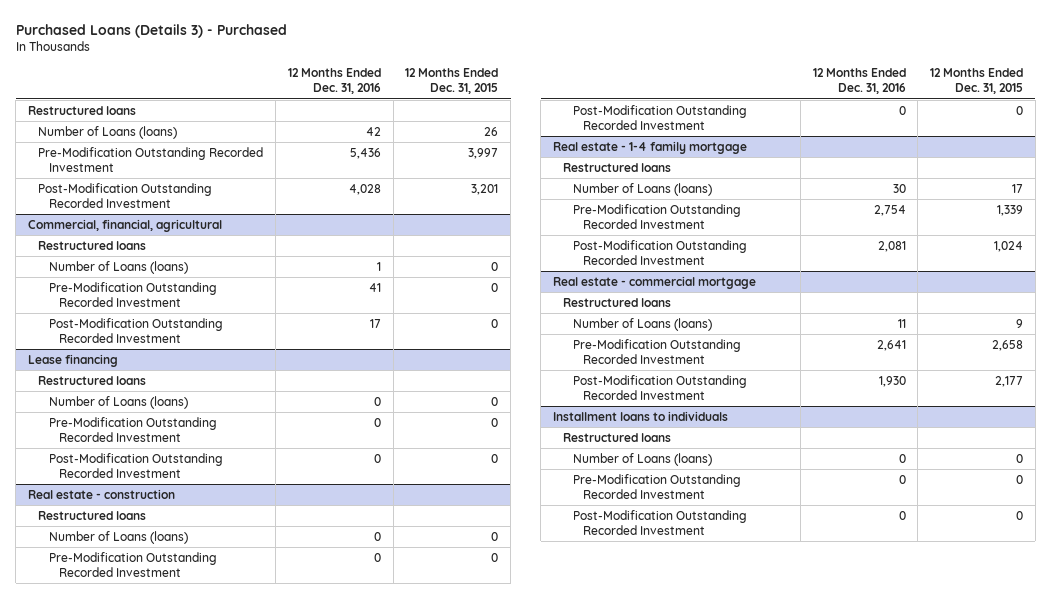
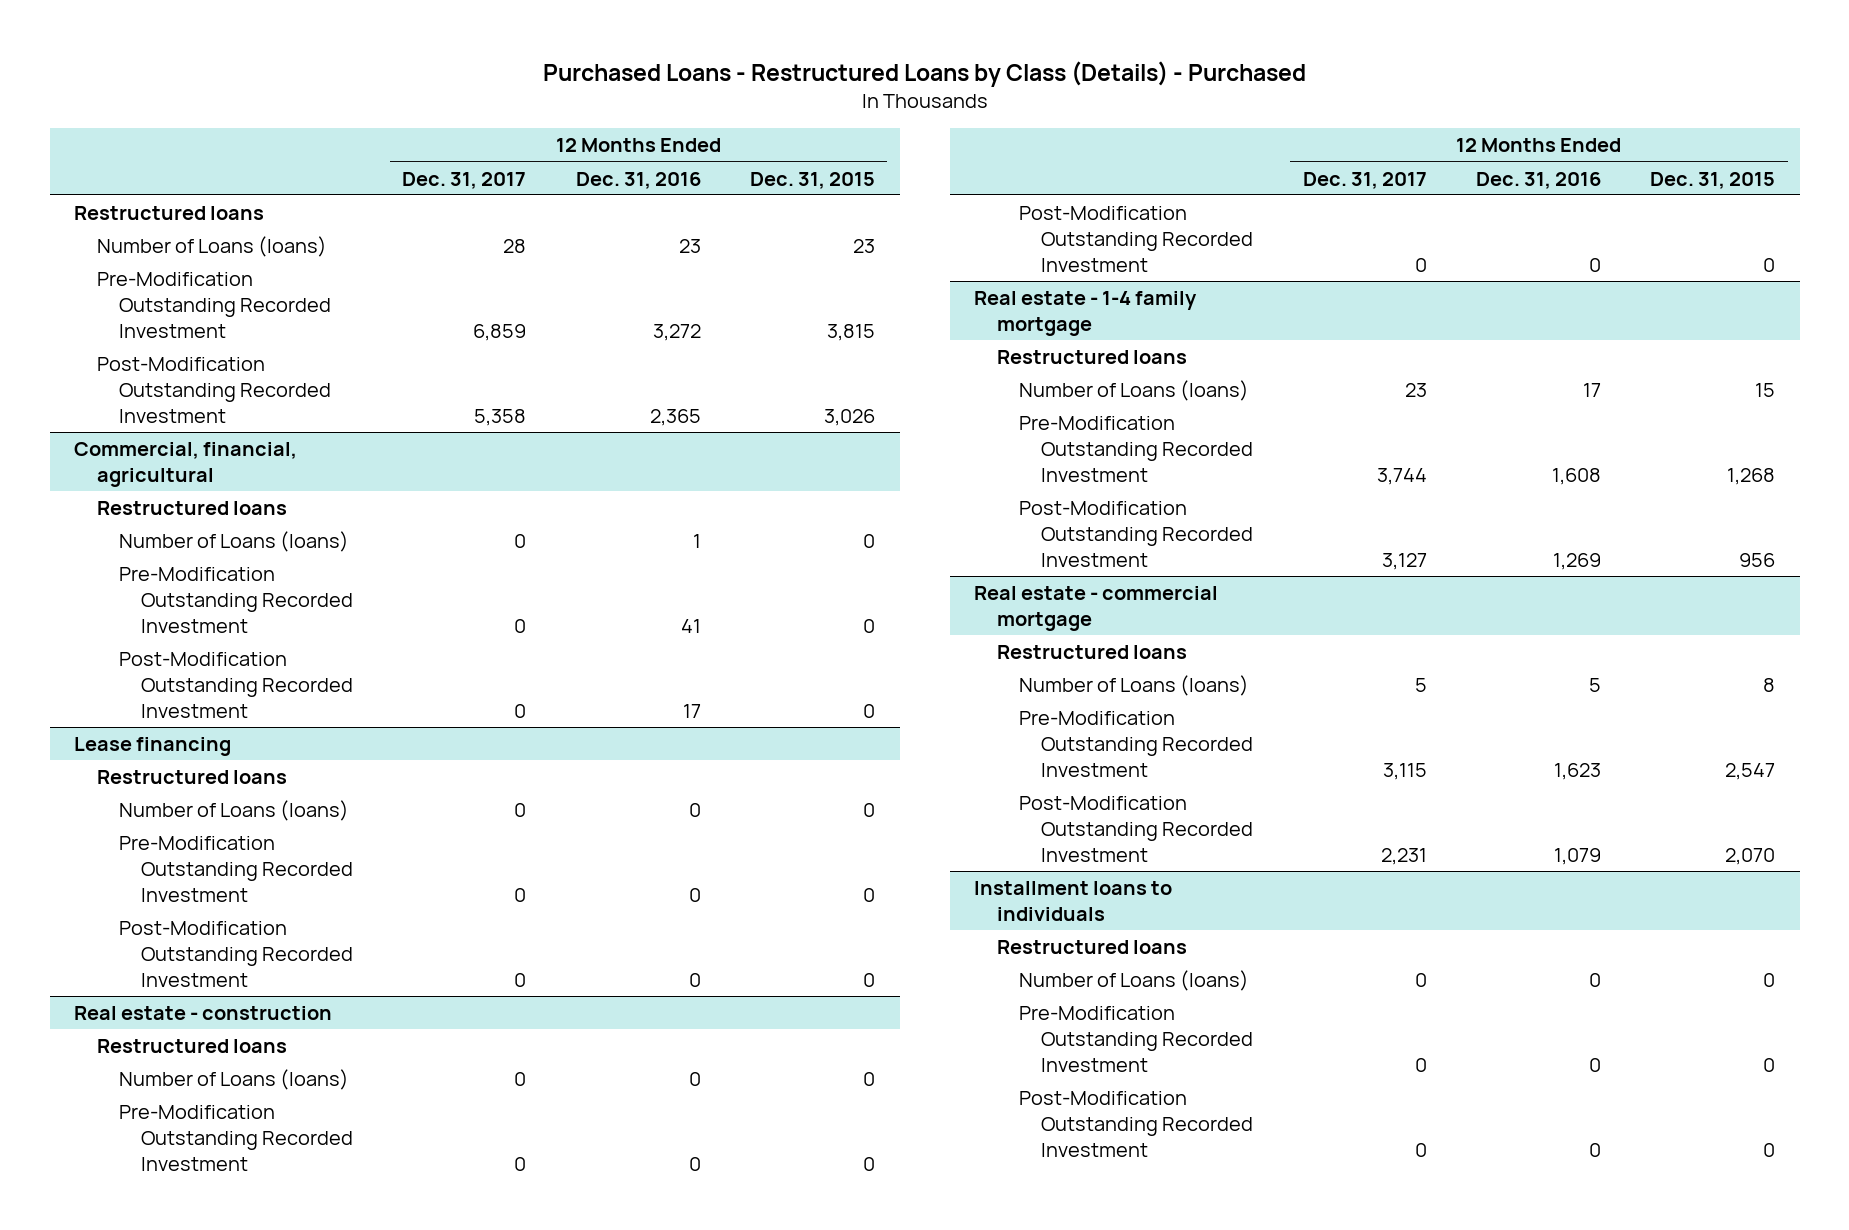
[15,23,287,38] Purchased Loans (Details 3) - Purchased -> [542,60,1306,87] Purchased Loans - Restructured Loans by Class (Details) - Purchased
none -> [402,171,527,189] Dec. 31, 2017
[365,126,381,136] 42 -> [678,239,701,254] 23
[484,126,499,136] 26 -> [852,239,875,254] 23
[349,147,381,159] 5,436 -> [652,323,701,341] 3,272
[468,147,499,159] 3,997 -> [826,323,875,341] 3,815
[348,183,381,195] 4,028 -> [649,408,701,426] 2,365
[471,183,499,195] 3,201 -> [823,408,875,426] 3,026
[892,183,906,193] 30 -> [1582,383,1601,398] 17
[1012,183,1024,193] 17 -> [1755,383,1776,398] 15
[873,204,906,216] 2,754 -> [1551,467,1601,485] 1,608
[997,204,1024,216] 1,339 -> [1727,467,1776,485] 1,268
[877,240,906,252] 2,081 -> [1552,552,1601,570] 1,269
[994,240,1024,252] 1,024 -> [1739,552,1776,567] 956
[897,318,906,328] 11 -> [1588,678,1601,693] 5
[1016,318,1024,328] 9 -> [1763,678,1776,693] 8
[876,339,906,351] 2,641 -> [1553,762,1601,780] 1,623
[992,339,1024,351] 2,658 -> [1725,762,1776,780] 2,547
[878,375,906,387] 1,930 -> [1553,847,1601,865] 1,079
[995,375,1024,387] 2,177 -> [1725,847,1776,865] 2,070

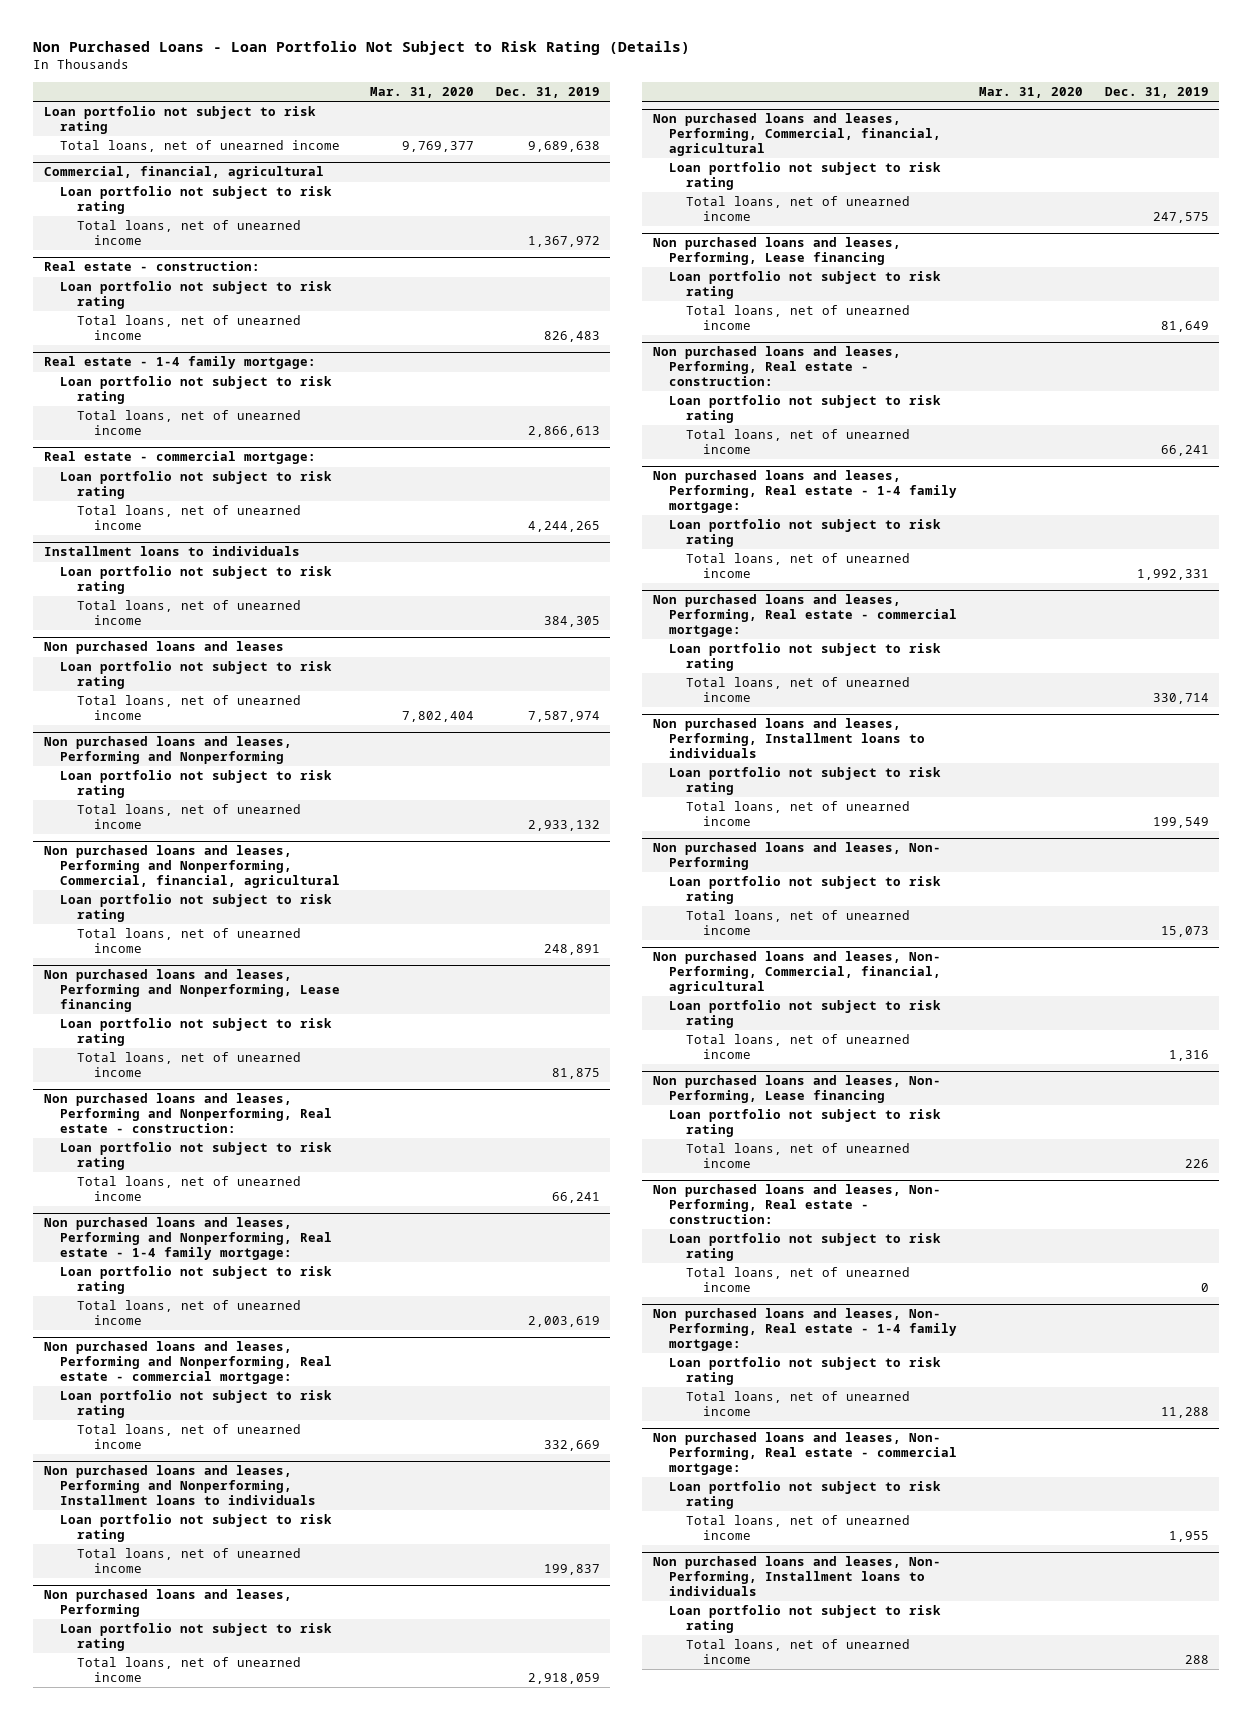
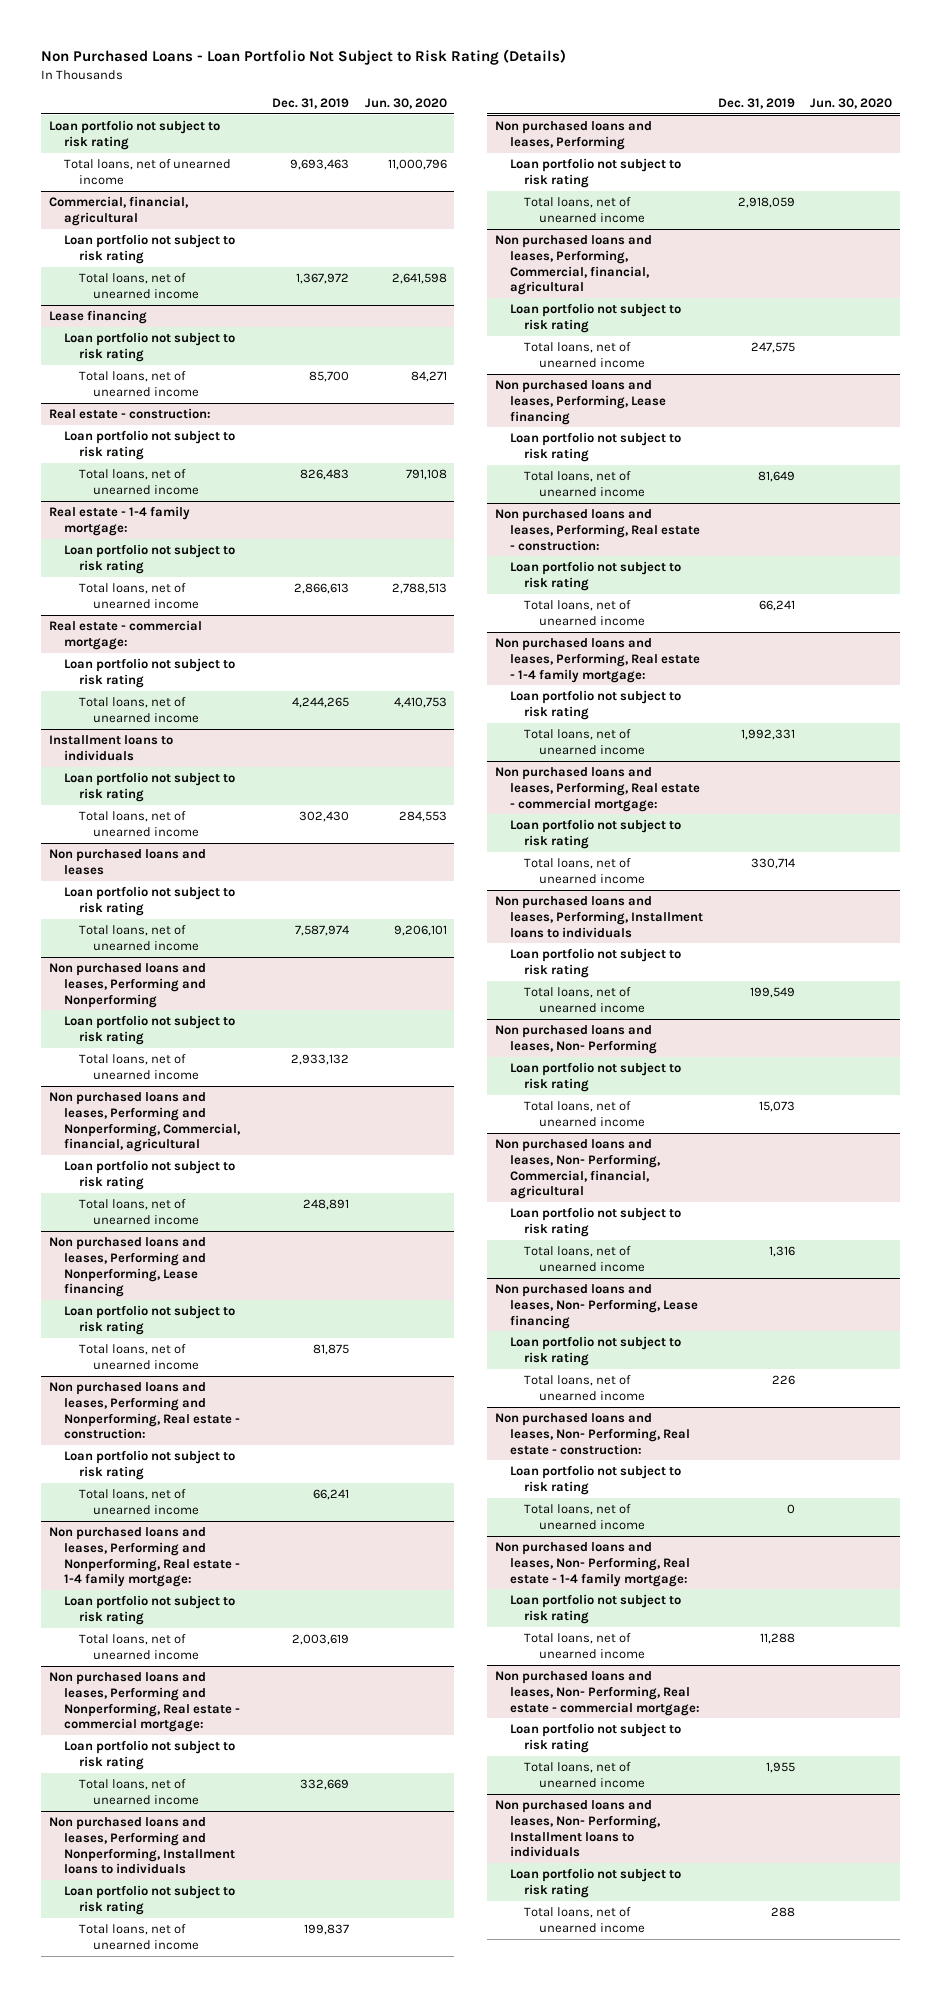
[370,86,475,98] Mar. 31, 2020 -> none
none -> [364,98,447,110] Jun. 30, 2020
[527,141,600,153] 9,689,638 -> [290,159,350,171] 9,693,463
none -> [48,310,147,325] Lease financing
none -> [63,332,235,362] Loan portfolio not subject to risk rating
none -> [78,371,200,397] Total loans, net of unearned income
[543,615,600,627] 384,305 -> [299,811,350,823] 302,430

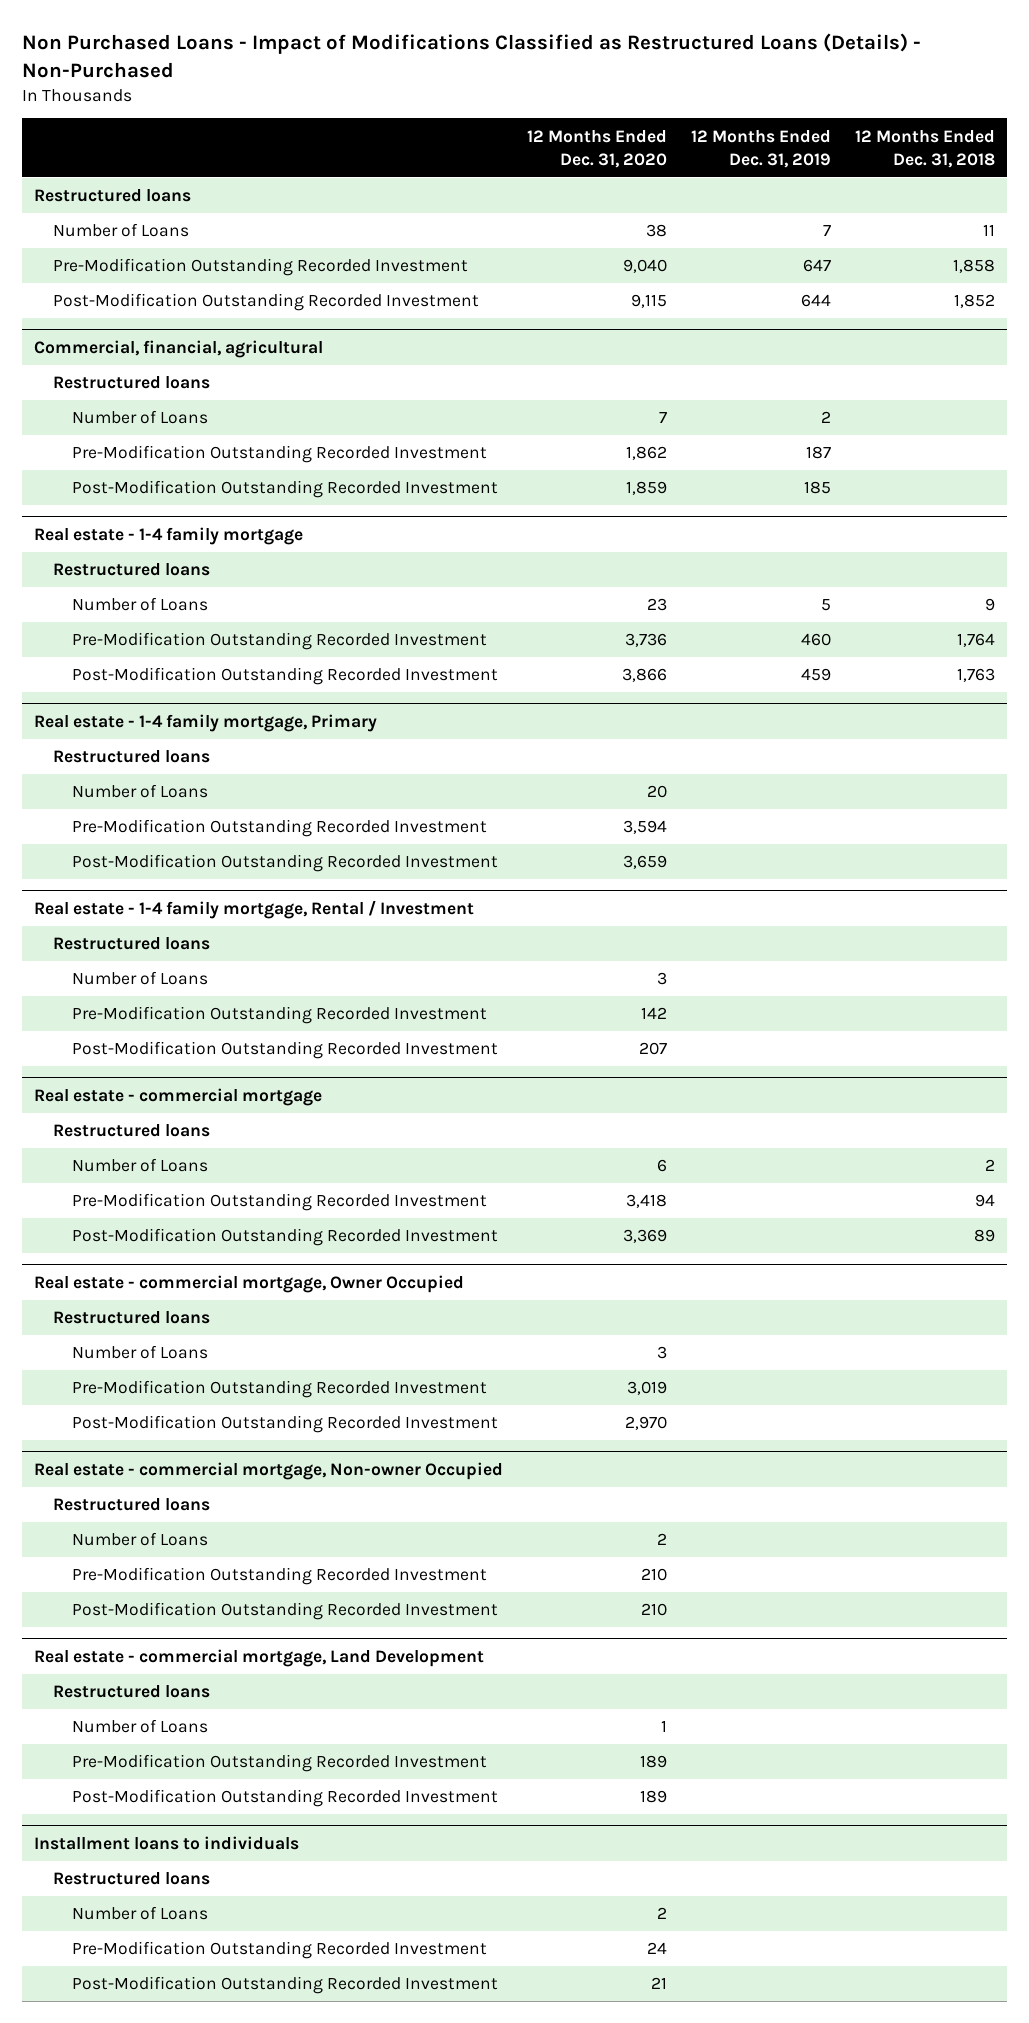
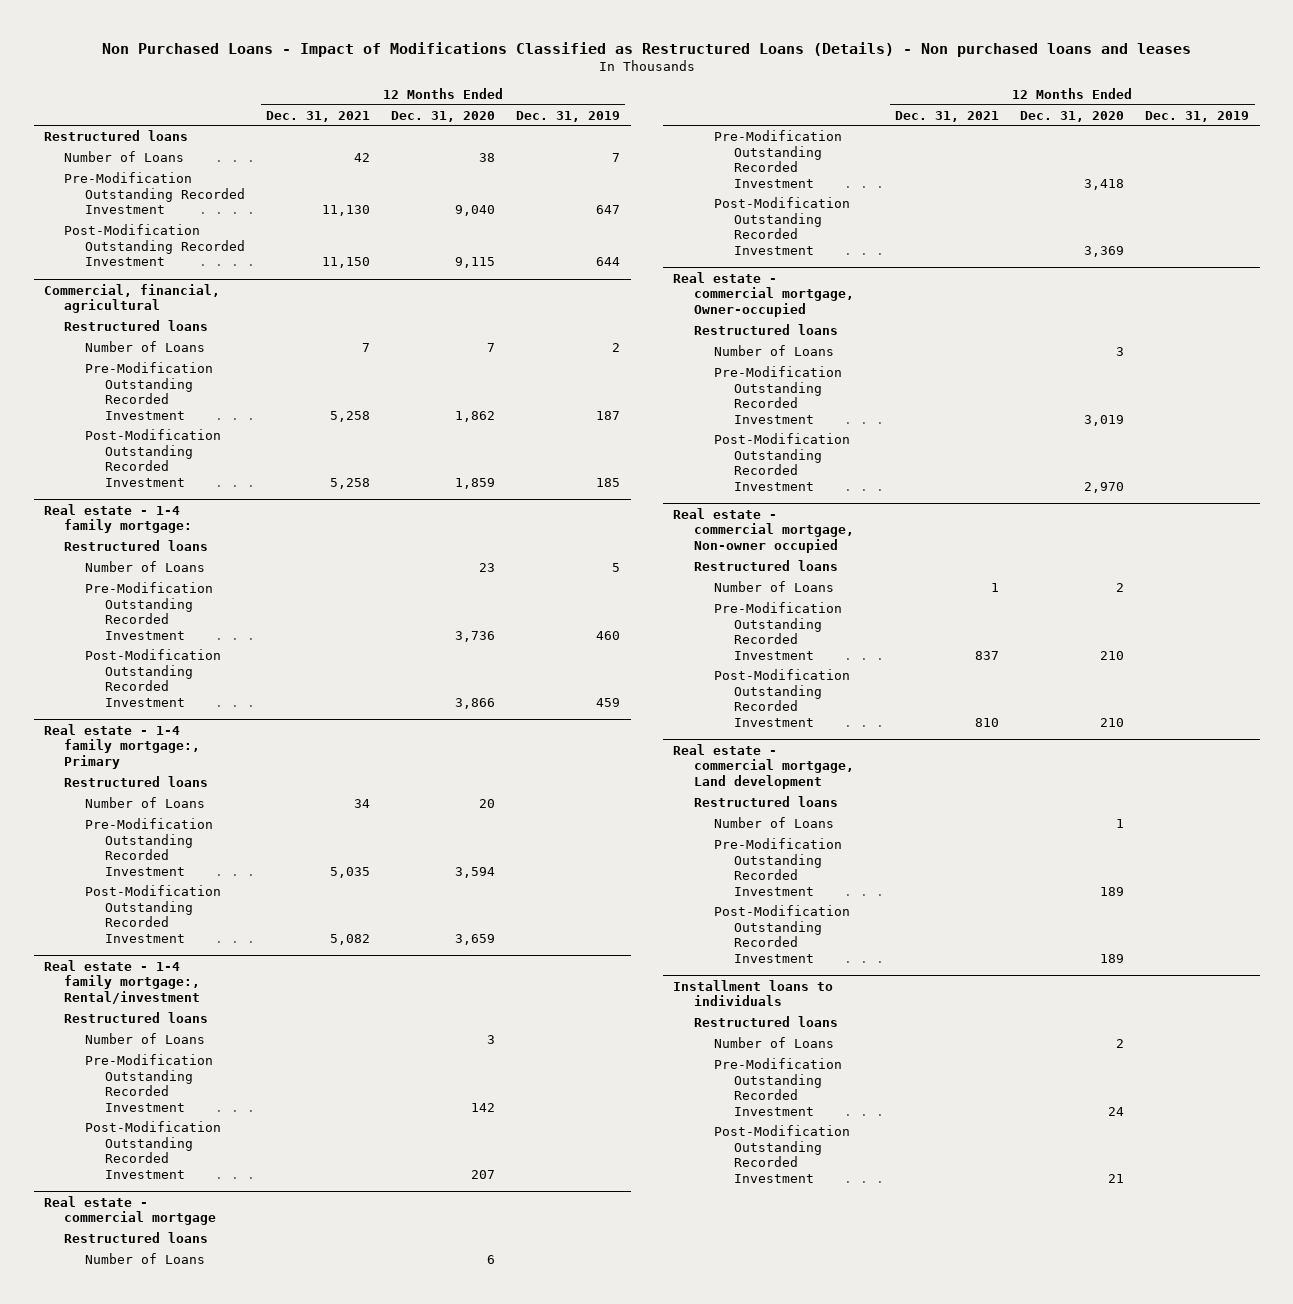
[22,33,922,78] Non Purchased Loans - Impact of Modifications Classified as Restructured Loans (Details) - Non-Purchased -> [101,41,1191,57] Non Purchased Loans - Impact of Modifications Classified as Restructured Loans (Details) - Non purchased loans and leases
[855,129,996,168] 12 Months Ended Dec. 31, 2018 -> none
none -> [265,110,370,122] Dec. 31, 2021
[34,526,304,545] Real estate - 1-4 family mortgage -> [44,503,193,534] Real estate - 1-4 family mortgage:
[34,713,378,732] Real estate - 1-4 family mortgage, Primary -> [44,723,201,769] Real estate - 1-4 family mortgage:, Primary
[34,899,475,919] Real estate - 1-4 family mortgage, Rental / Investment -> [44,959,201,1004] Real estate - 1-4 family mortgage:, Rental/investment
[34,1274,465,1293] Real estate - commercial mortgage, Owner Occupied -> [673,271,854,317] Real estate - commercial mortgage, Owner-occupied
[34,1461,504,1480] Real estate - commercial mortgage, Non-owner Occupied -> [673,507,854,553] Real estate - commercial mortgage, Non-owner occupied
[34,1648,485,1667] Real estate - commercial mortgage, Land Development -> [673,743,854,789] Real estate - commercial mortgage, Land development

